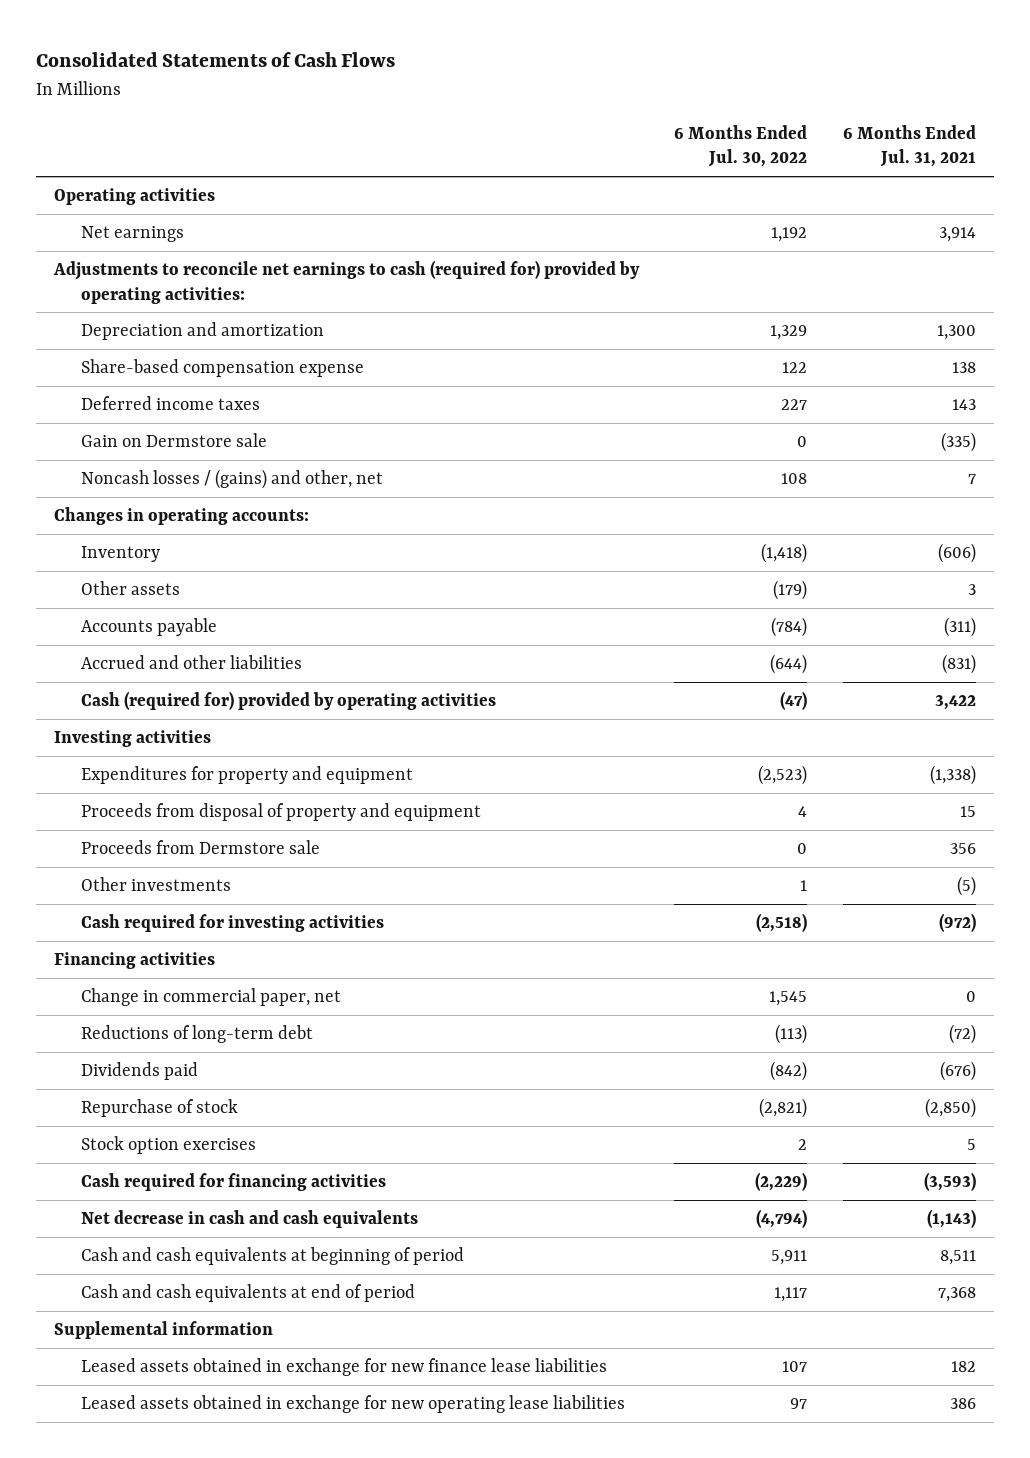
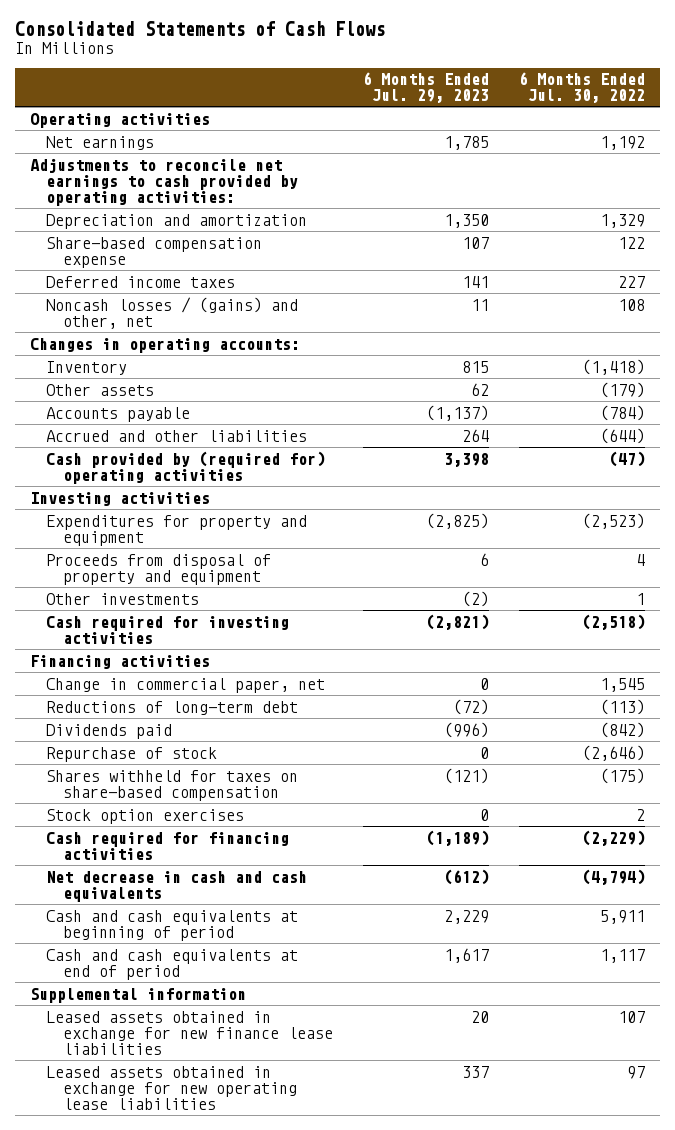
[843,124,977,168] 6 Months Ended Jul. 31, 2021 -> none
none -> [363,72,490,104] 6 Months Ended Jul. 29, 2023
[52,260,640,304] Adjustments to reconcile net earnings to cash (required for) provided by operating activities: -> [29,157,299,206] Adjustments to reconcile net earnings to cash provided by operating activities:
[80,433,267,448] Gain on Dermstore sale -> none
[80,691,496,711] Cash (required for) provided by operating activities -> [46,450,326,484] Cash provided by (required for) operating activities
[80,840,320,855] Proceeds from Dermstore sale -> none
[759,1098,808,1119] (2,821) -> [582,744,646,761] (2,646)
none -> [46,769,299,801] Shares withheld for taxes on share-based compensation

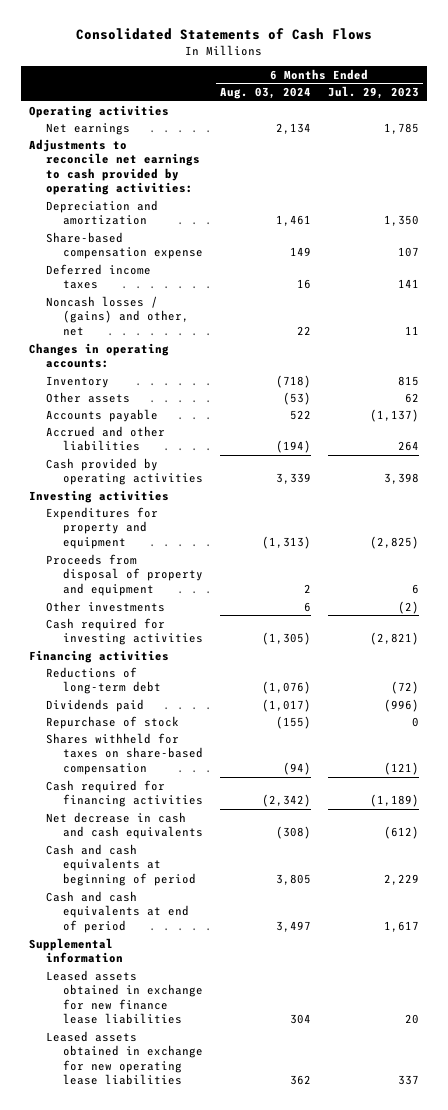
[519,72,646,104] 6 Months Ended Jul. 30, 2022 -> none
none -> [219,87,311,100] Aug. 03, 2024
[46,450,326,484] Cash provided by (required for) operating activities -> [46,457,204,486] Cash provided by operating activities
[46,677,326,693] Change in commercial paper, net -> none
[46,808,245,824] Stock option exercises -> none

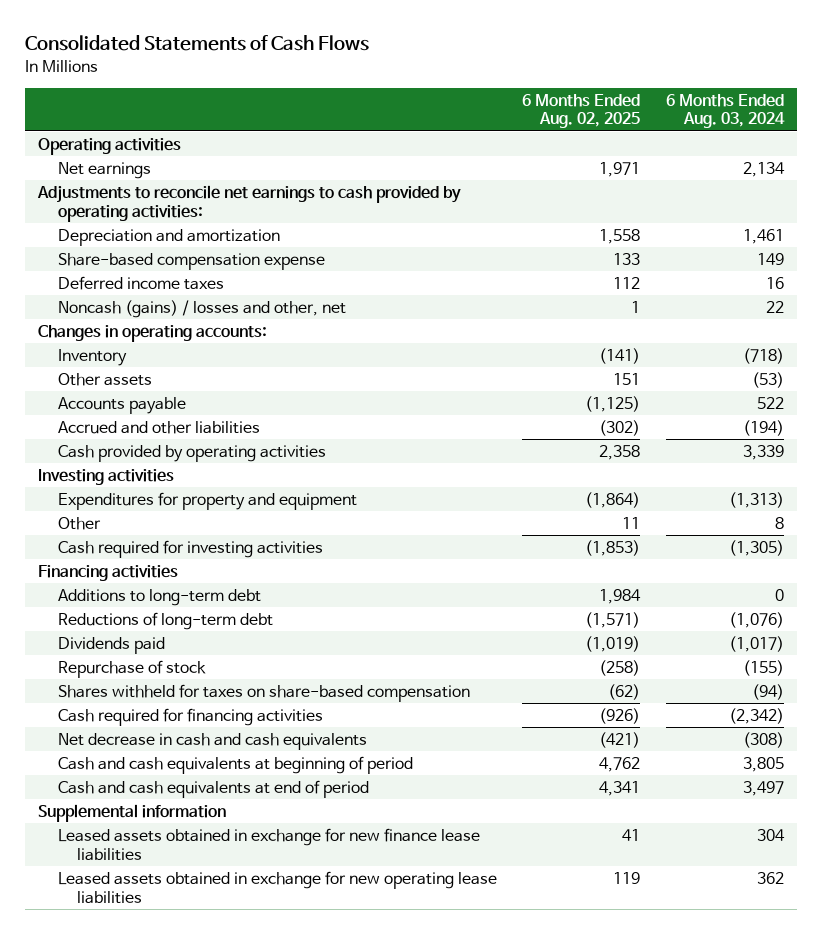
[327,86,419,100] Jul. 29, 2023 -> none
none -> [522,93,641,129] 6 Months Ended Aug. 02, 2025
[46,295,190,336] Noncash losses / (gains) and other, net -> [57,299,346,318] Noncash (gains) / losses and other, net
[46,553,204,596] Proceeds from disposal of property and equipment -> none
[46,600,166,612] Other investments -> [57,516,101,530] Other
[303,601,311,612] 6 -> [774,516,784,529] 8
none -> [57,588,261,606] Additions to long-term debt

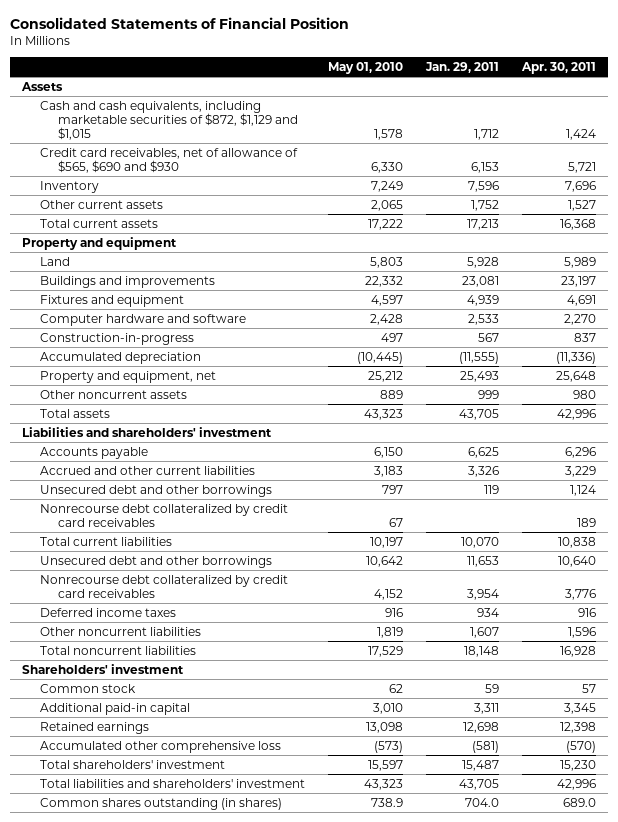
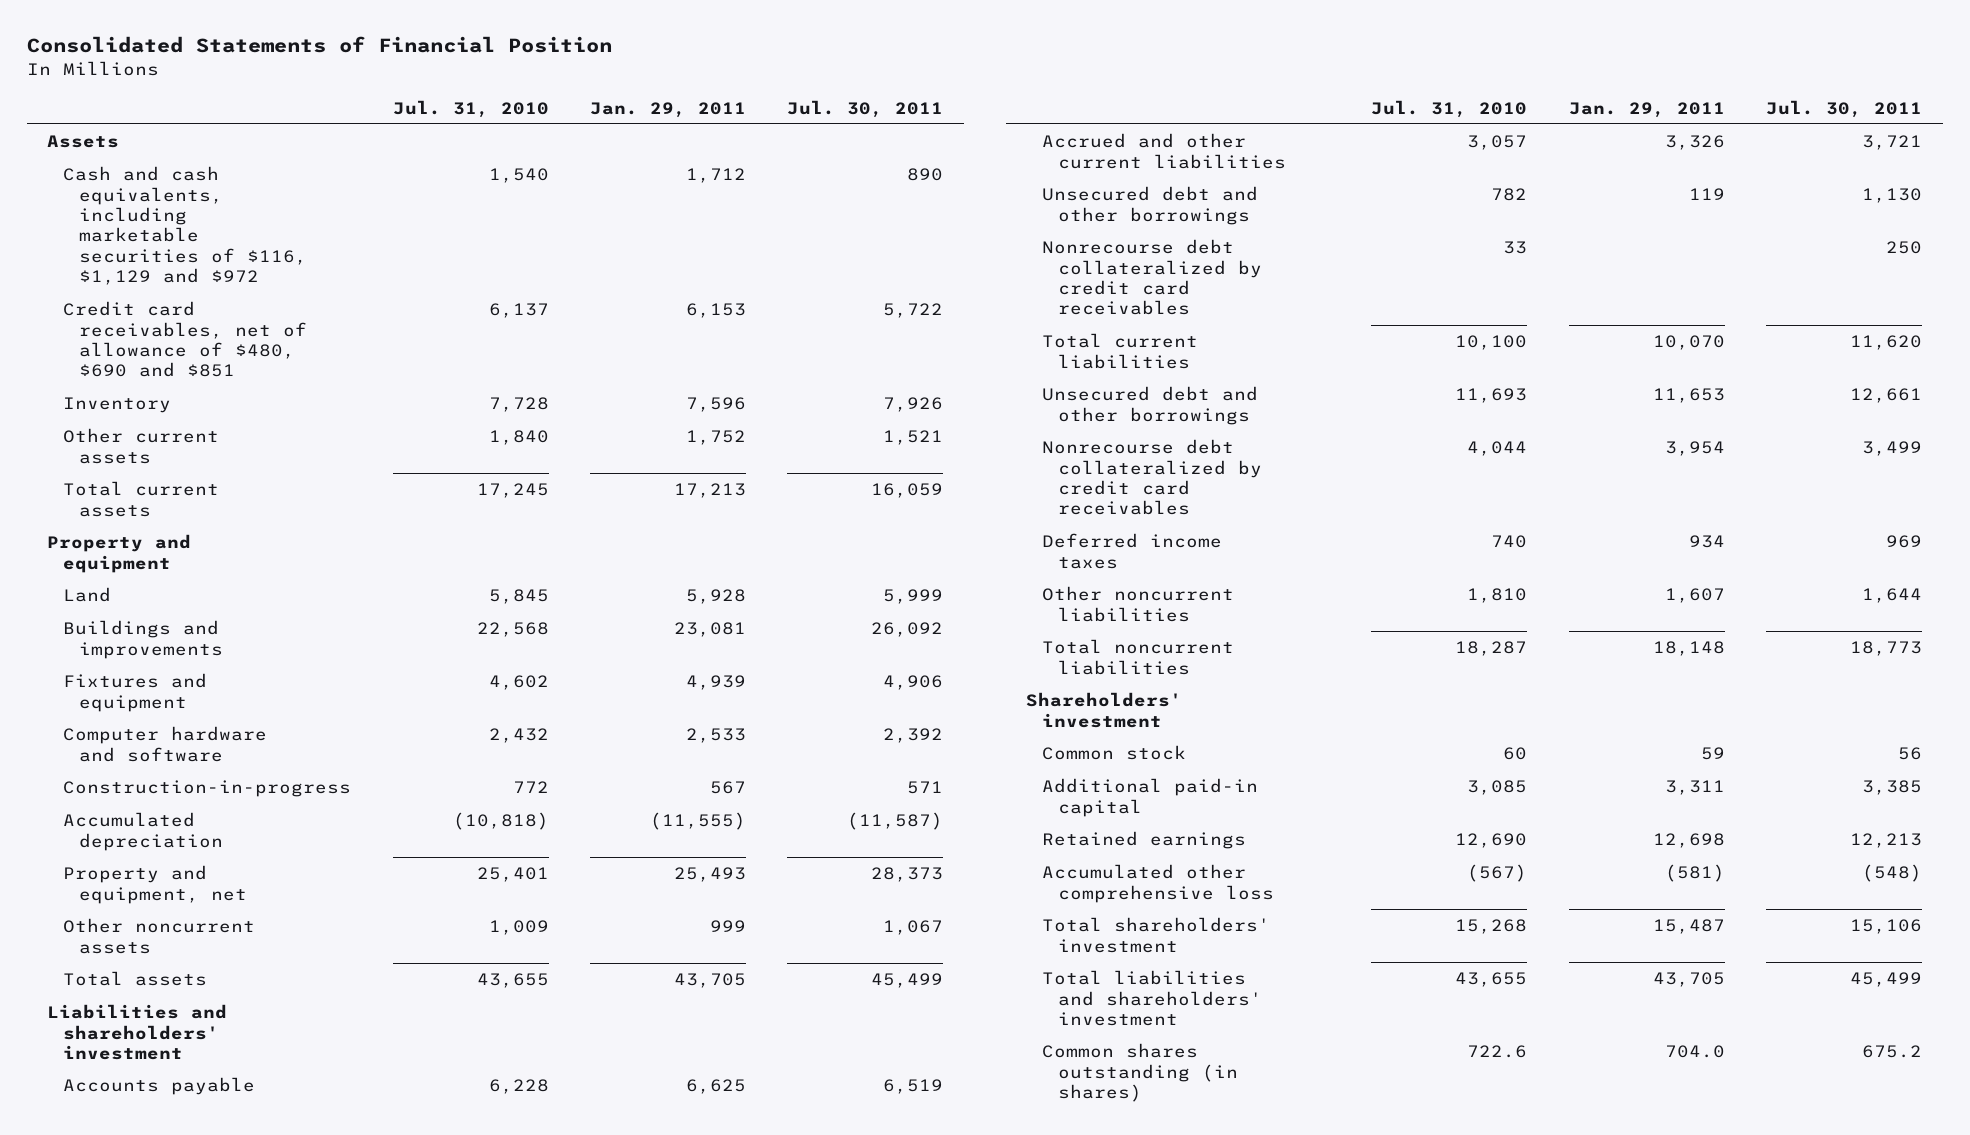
[328,62,404,75] May 01, 2010 -> none
[521,62,597,75] Apr. 30, 2011 -> none
none -> [392,99,549,118] Jul. 31, 2010
none -> [787,99,944,118] Jul. 30, 2011
[39,100,299,140] Cash and cash equivalents, including marketable securities of $872, $1,129 and $1,015 -> [63,166,307,286] Cash and cash equivalents, including marketable securities of $116, $1,129 and $972
[39,147,298,173] Credit card receivables, net of allowance of $565, $690 and $930 -> [63,301,307,378] Credit card receivables, net of allowance of $480, $690 and $851

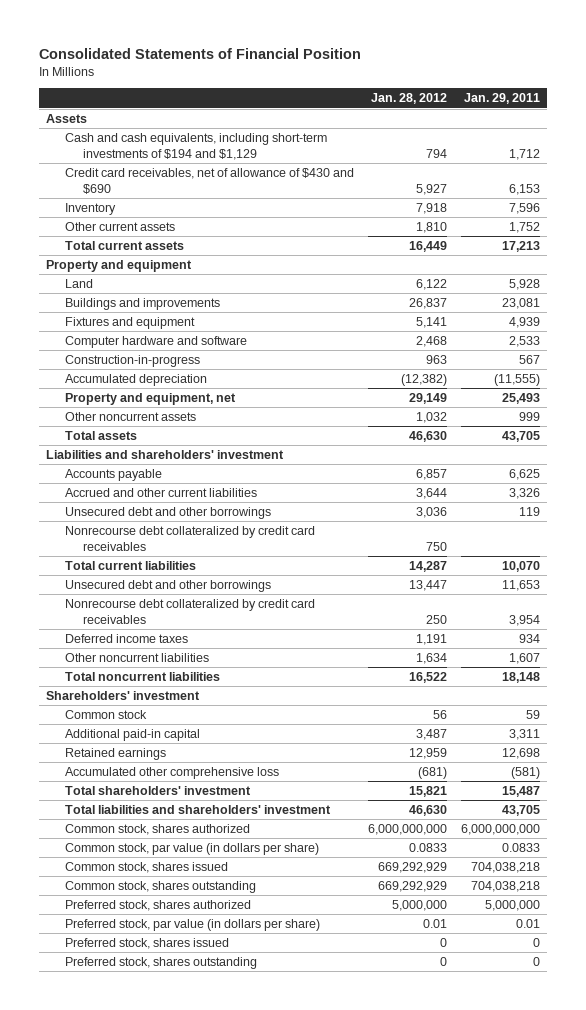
[392,99,549,118] Jul. 31, 2010 -> none
[787,99,944,118] Jul. 30, 2011 -> none
none -> [370,93,447,105] Jan. 28, 2012
[63,166,307,286] Cash and cash equivalents, including marketable securities of $116, $1,129 and $972 -> [64,133,327,161] Cash and cash equivalents, including short-term investments of $194 and $1,129
[63,301,307,378] Credit card receivables, net of allowance of $480, $690 and $851 -> [64,168,354,195] Credit card receivables, net of allowance of $430 and $690
none -> [64,824,250,836] Common stock, shares authorized
none -> [64,843,319,856] Common stock, par value (in dollars per share)
none -> [64,862,228,874] Common stock, shares issued
[1041,1043,1238,1103] Common shares outstanding (in shares) -> [64,881,256,894] Common stock, shares outstanding
[1664,1045,1725,1059] 704.0 -> [471,881,541,893] 704,038,218
none -> [64,900,251,912] Preferred stock, shares authorized
none -> [64,919,320,932] Preferred stock, par value (in dollars per share)
none -> [64,938,229,950] Preferred stock, shares issued
none -> [64,957,257,970] Preferred stock, shares outstanding

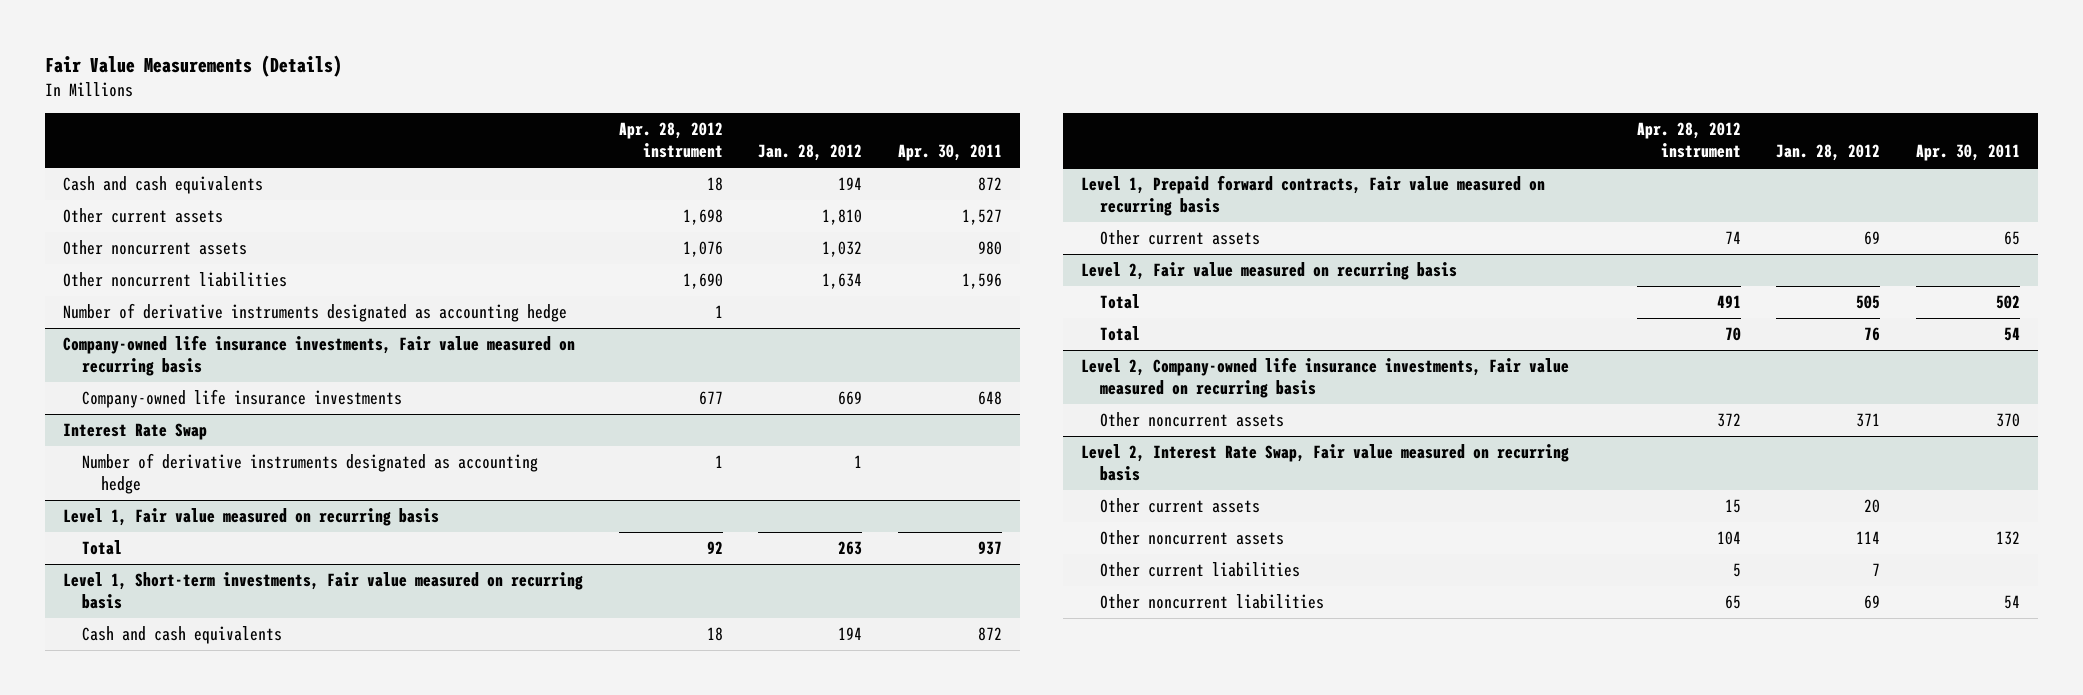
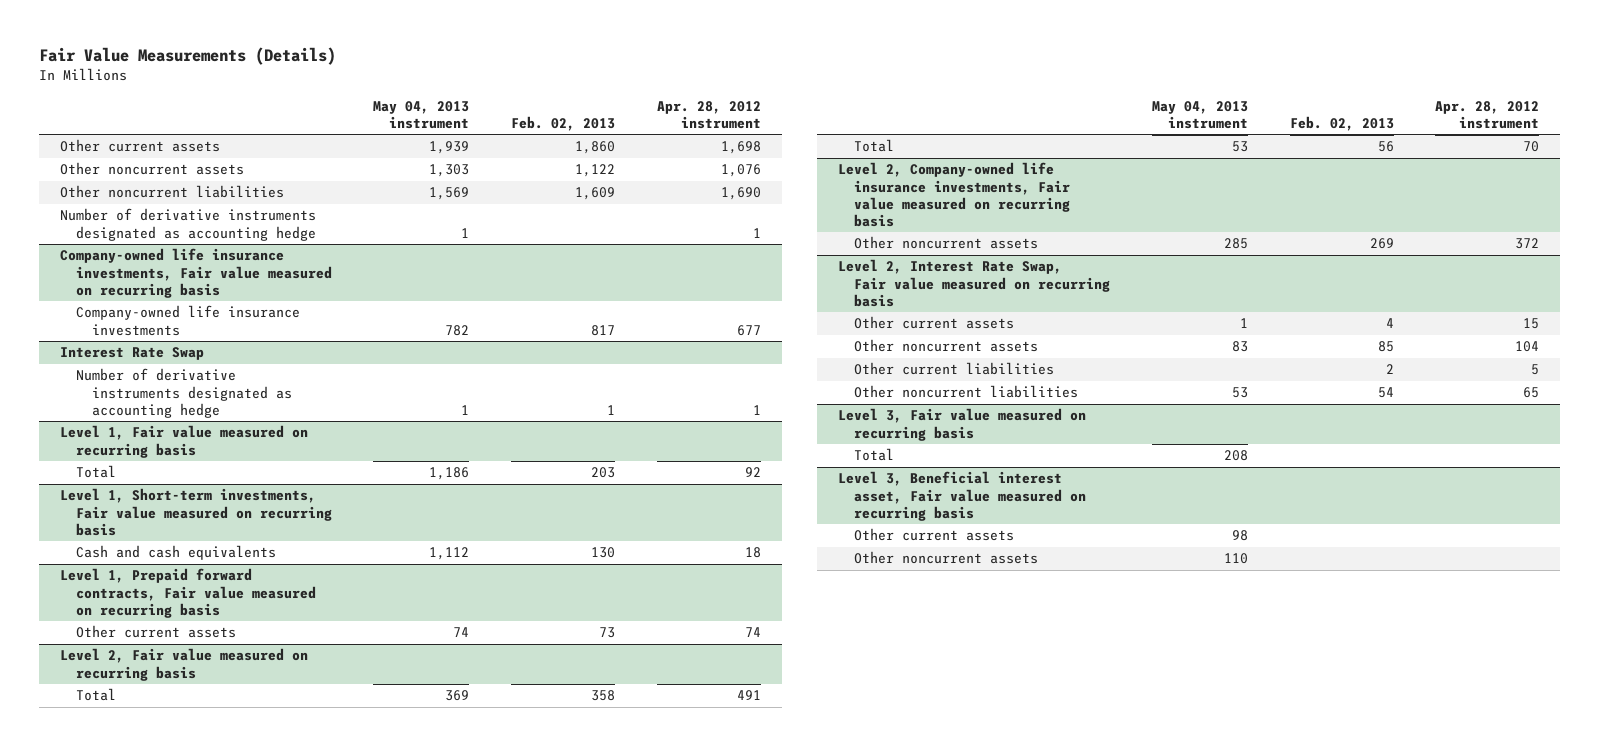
[758,143,863,161] Jan. 28, 2012 -> none
[898,143,1003,161] Apr. 30, 2011 -> none
none -> [373,100,470,129] May 04, 2013 instrument
none -> [511,115,616,131] Feb. 02, 2013
[63,176,264,195] Cash and cash equivalents -> none
none -> [837,408,1086,441] Level 3, Fair value measured on recurring basis
none -> [854,448,895,462] Total
none -> [837,471,1087,521] Level 3, Beneficial interest asset, Fair value measured on recurring basis
none -> [854,528,1015,542] Other current assets
none -> [854,551,1039,565] Other noncurrent assets

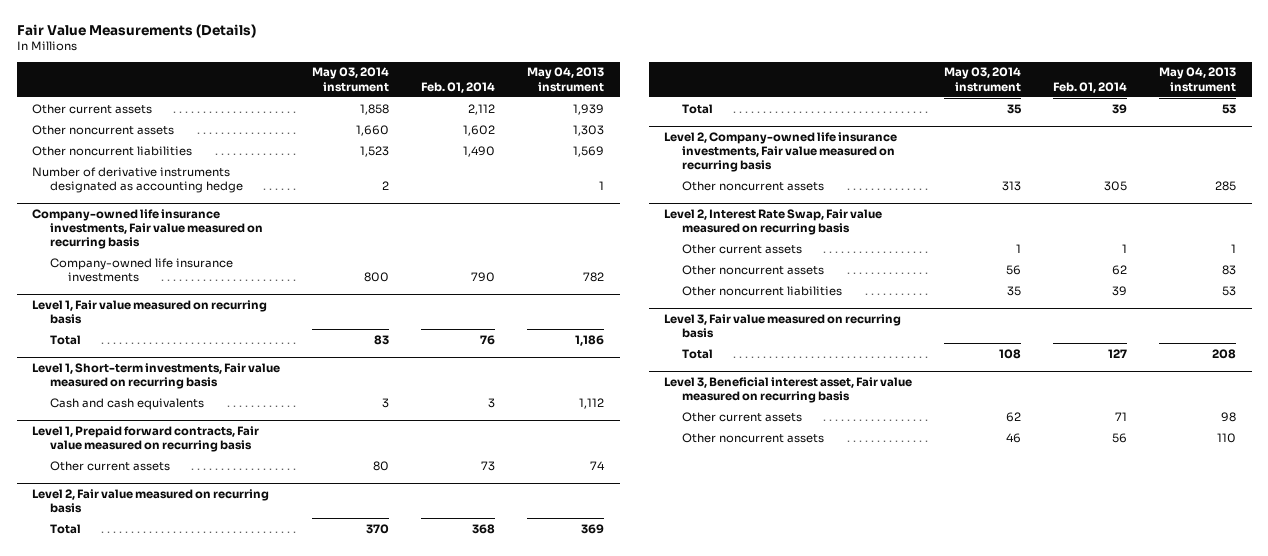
[511,115,616,131] Feb. 02, 2013 -> none
[656,100,761,129] Apr. 28, 2012 instrument -> none
none -> [312,67,390,92] May 03, 2014 instrument
none -> [420,81,495,93] Feb. 01, 2014
[59,347,204,361] Interest Rate Swap -> none
[75,368,293,418] Number of derivative instruments designated as accounting hedge -> none
[854,362,1055,376] Other current liabilities -> none

